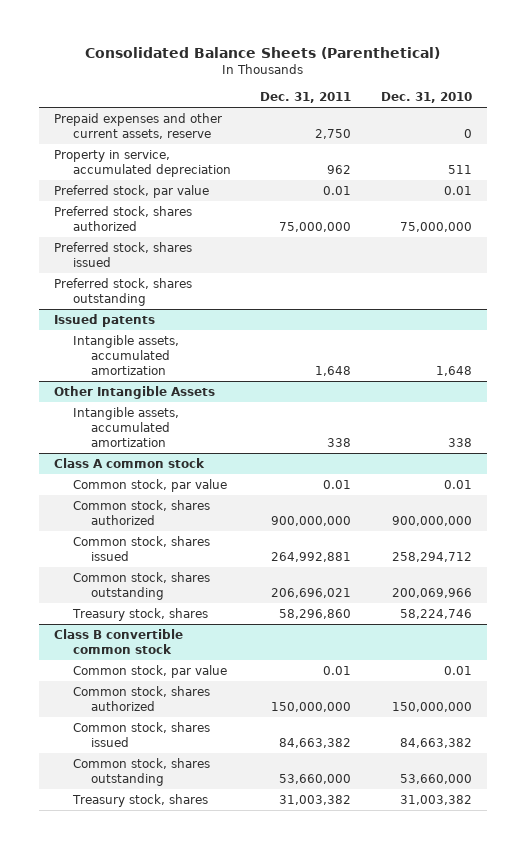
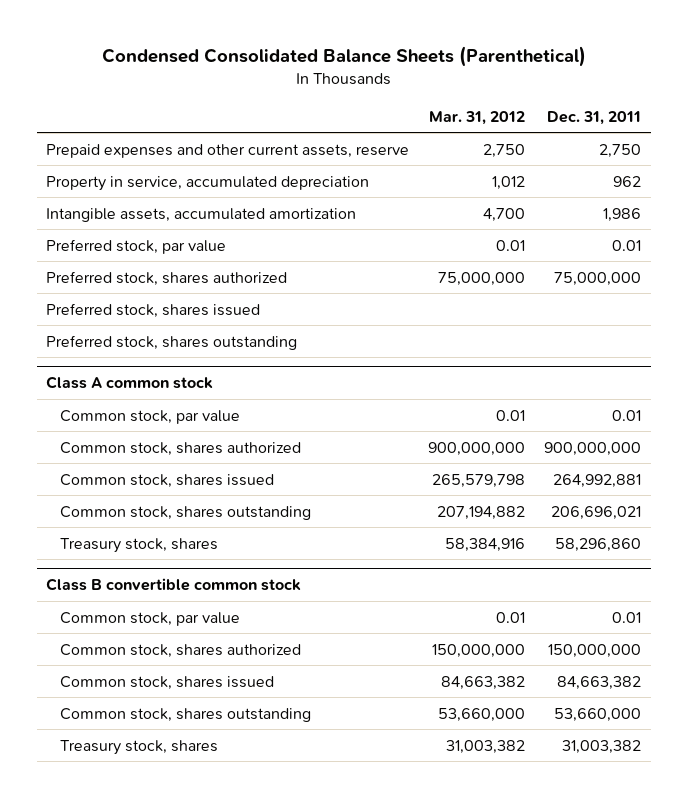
[84,46,440,59] Consolidated Balance Sheets (Parenthetical) -> [101,46,586,68] Condensed Consolidated Balance Sheets (Parenthetical)
[381,91,473,103] Dec. 31, 2010 -> none
none -> [429,110,526,125] Mar. 31, 2012
none -> [46,207,357,222] Intangible assets, accumulated amortization
[53,314,155,328] Issued patents -> none
[72,335,179,375] Intangible assets, accumulated amortization -> none
[53,386,215,400] Other Intangible Assets -> none
[72,407,179,447] Intangible assets, accumulated amortization -> none

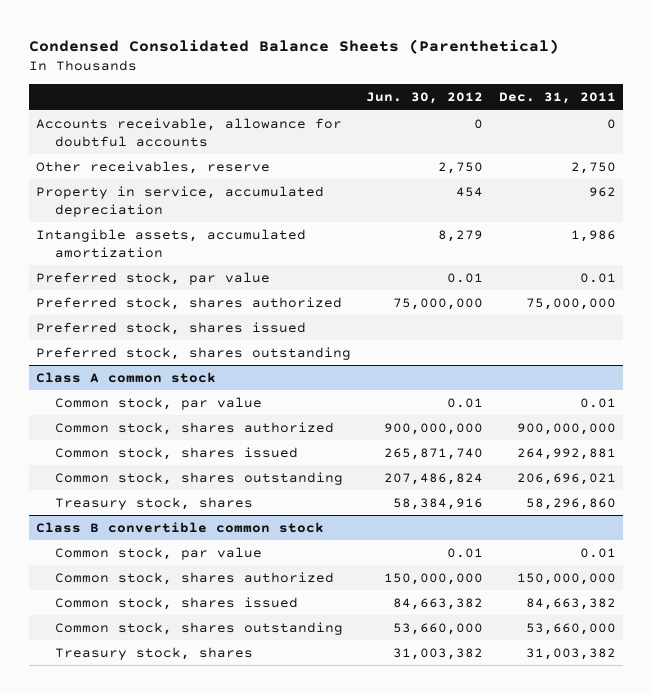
[429,110,526,125] Mar. 31, 2012 -> none
none -> [366,92,484,105] Jun. 30, 2012
none -> [36,117,343,147] Accounts receivable, allowance for doubtful accounts
[46,143,410,158] Prepaid expenses and other current assets, reserve -> [36,160,271,174] Other receivables, reserve

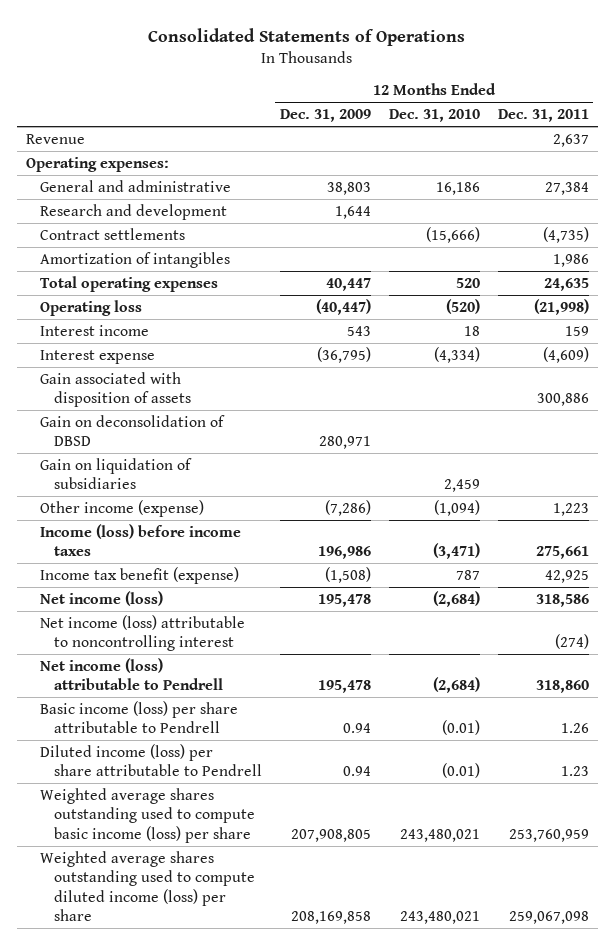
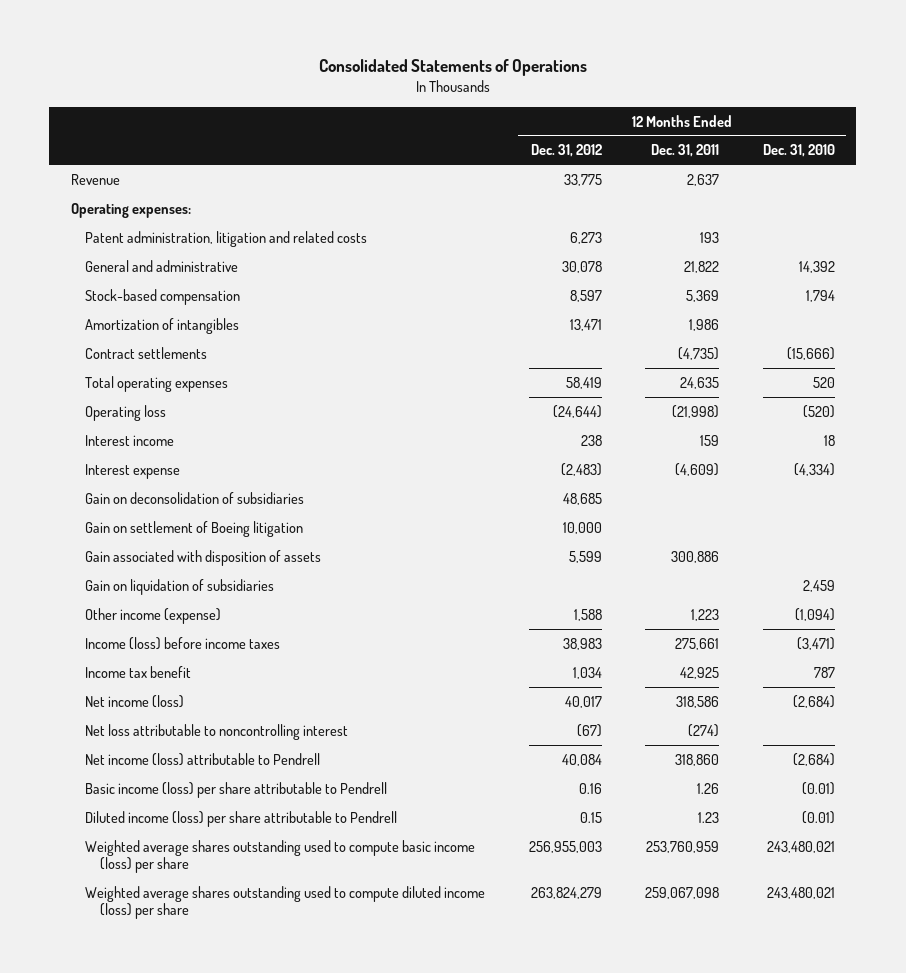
[279,109,371,123] Dec. 31, 2009 -> none
none -> [530,144,602,158] Dec. 31, 2012
[40,203,228,220] Research and development -> none
none -> [85,230,368,247] Patent administration, litigation and related costs
[435,181,480,195] 16,186 -> [798,260,835,273] 14,392
[544,181,589,195] 27,384 -> [684,260,720,273] 21,822
none -> [85,288,241,305] Stock-based compensation
[40,227,186,240] Contract settlements -> [85,346,208,359] Contract settlements
none -> [85,491,305,504] Gain on deconsolidation of subsidiaries
none -> [85,520,304,537] Gain on settlement of Boeing litigation
[40,414,226,447] Gain on deconsolidation of DBSD -> none
[40,566,240,584] Income tax benefit (expense) -> [85,665,192,678] Income tax benefit
[40,614,246,652] Net income (loss) attributable to noncontrolling interest -> [85,723,349,740] Net loss attributable to noncontrolling interest

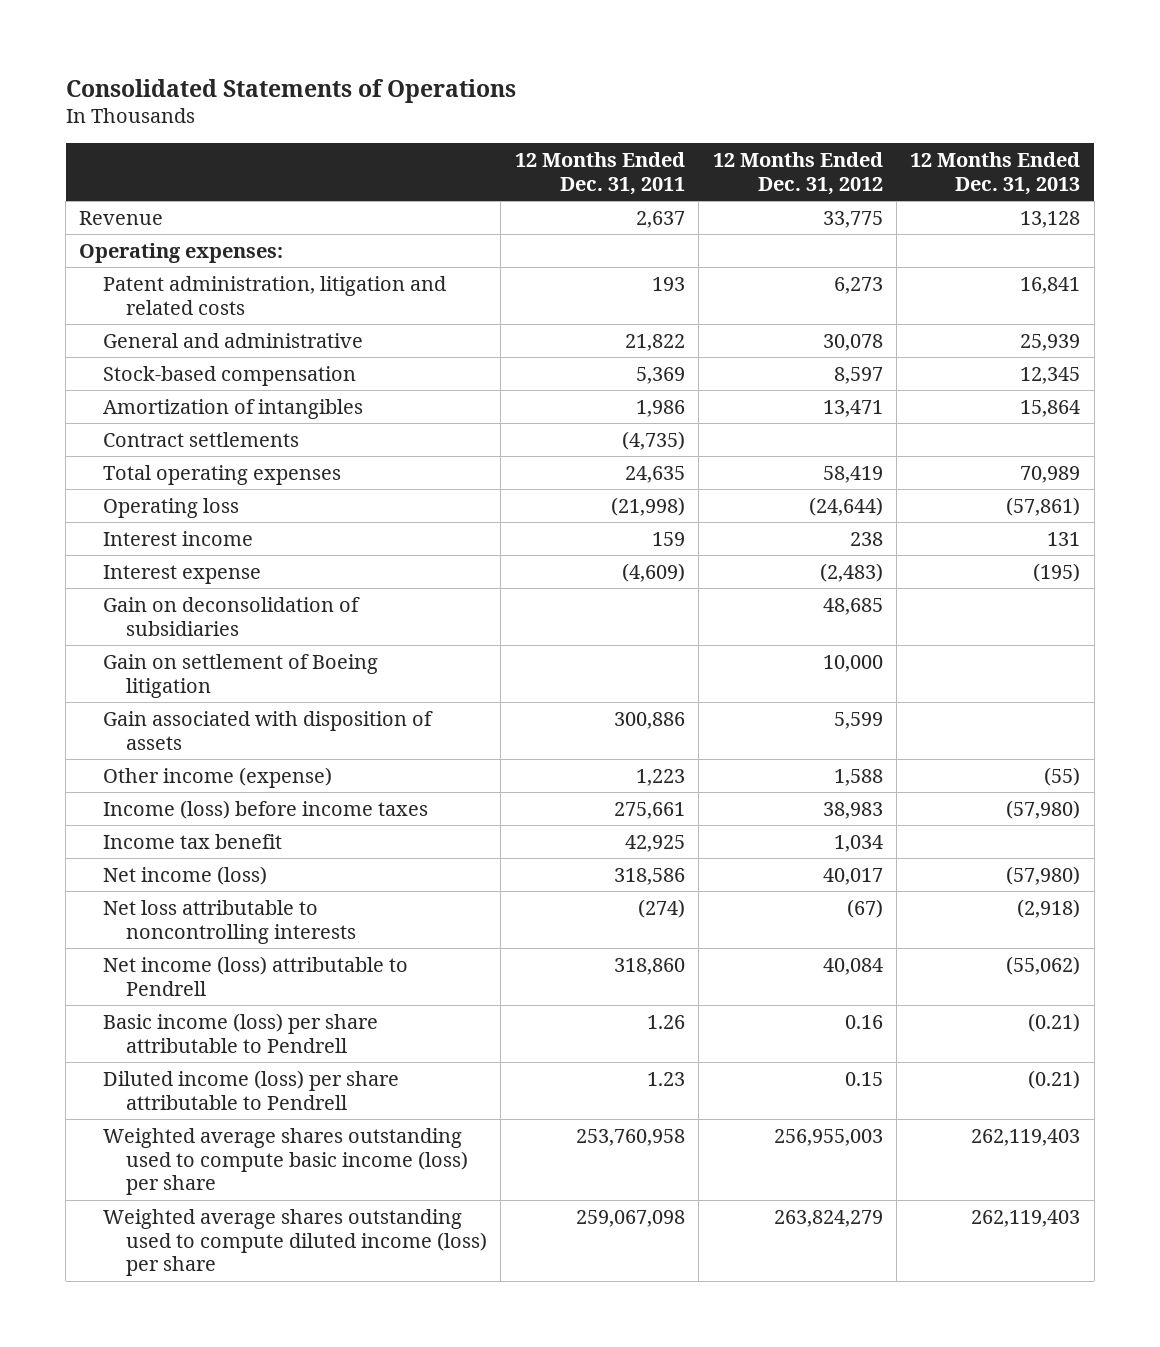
[762,144,835,158] Dec. 31, 2010 -> none
none -> [910,151,1081,195] 12 Months Ended Dec. 31, 2013
[85,578,275,595] Gain on liquidation of subsidiaries -> none
[85,723,349,740] Net loss attributable to noncontrolling interest -> [102,899,357,944] Net loss attributable to noncontrolling interests
[646,840,720,853] 253,760,959 -> [575,1128,685,1146] 253,760,958

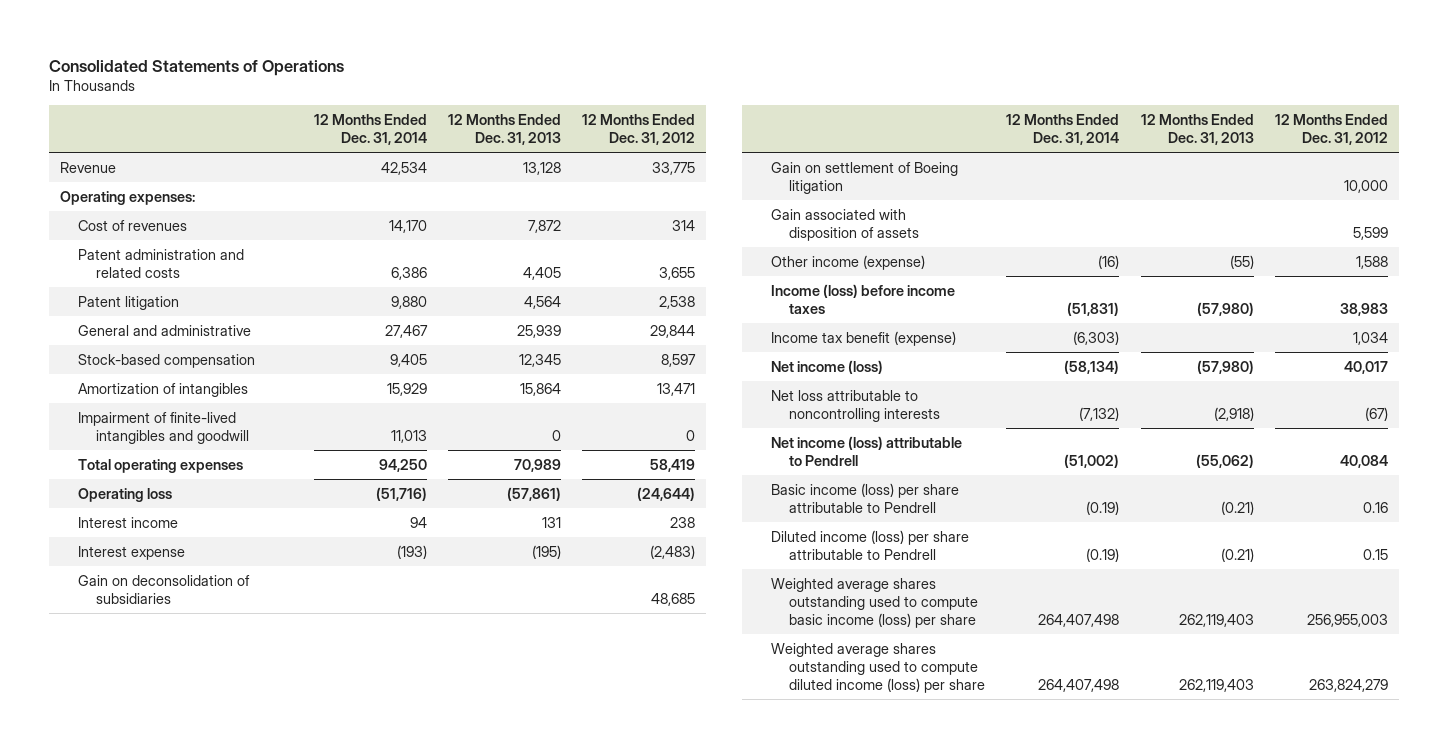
[514,151,685,195] 12 Months Ended Dec. 31, 2011 -> none
none -> [313,113,427,146] 12 Months Ended Dec. 31, 2014
none -> [78,219,188,231] Cost of revenues
[102,275,446,315] Patent administration, litigation and related costs -> [78,248,245,278] Patent administration and related costs
[833,276,883,294] 6,273 -> [659,266,696,280] 3,655
[1020,276,1081,294] 16,841 -> [523,266,562,280] 4,405
none -> [78,295,180,310] Patent litigation
[822,333,883,351] 30,078 -> [650,324,696,338] 29,844
[102,431,299,447] Contract settlements -> none
none -> [78,411,250,444] Impairment of finite-lived intangibles and goodwill
[102,833,282,849] Income tax benefit -> [770,330,956,346] Income tax benefit (expense)

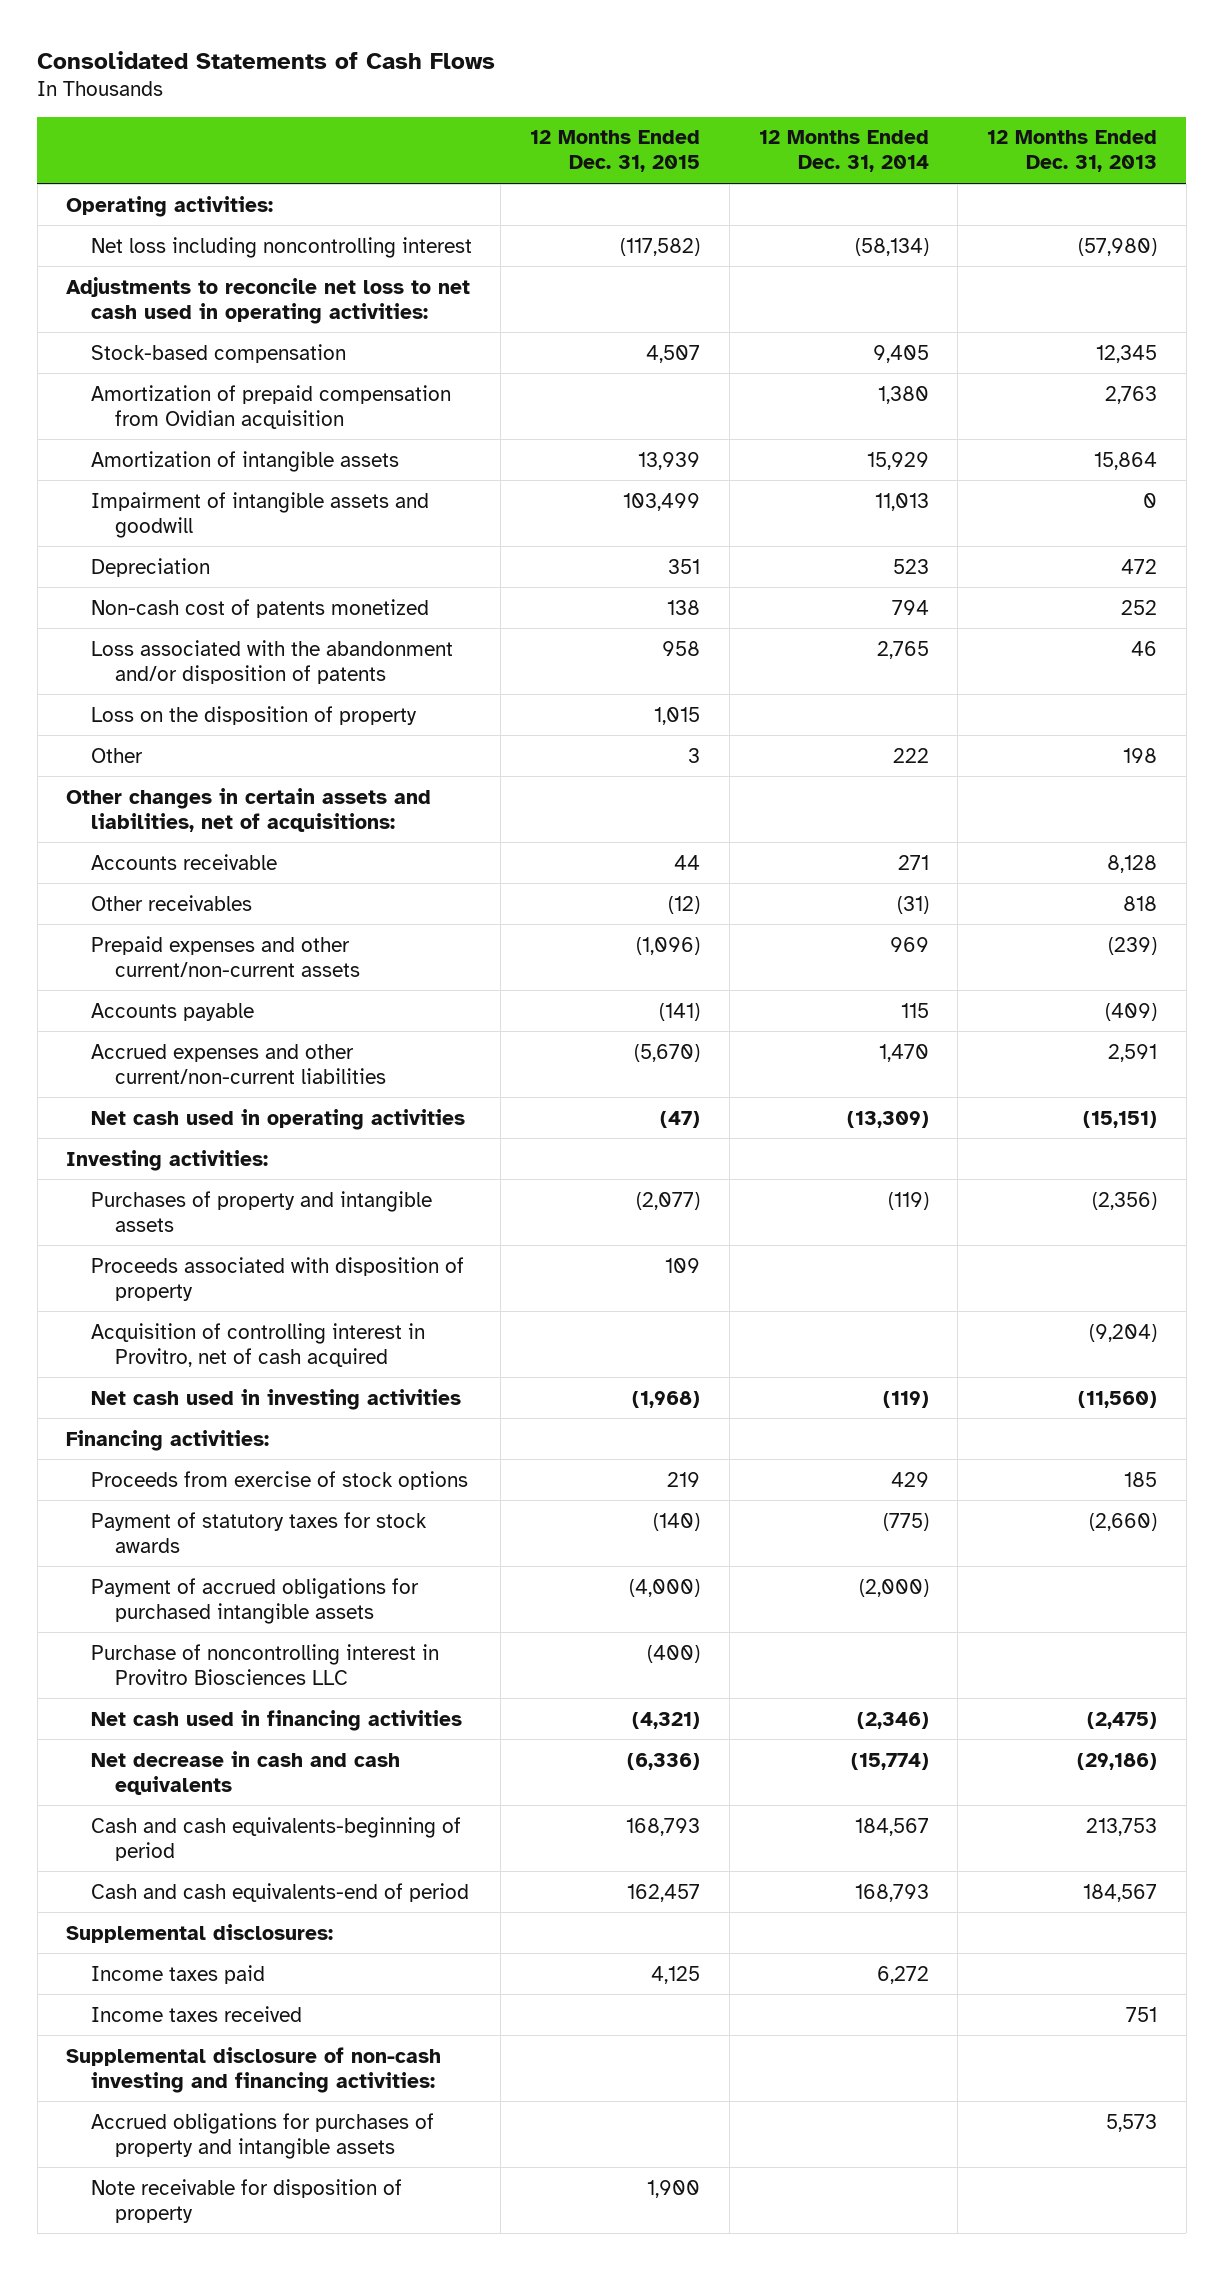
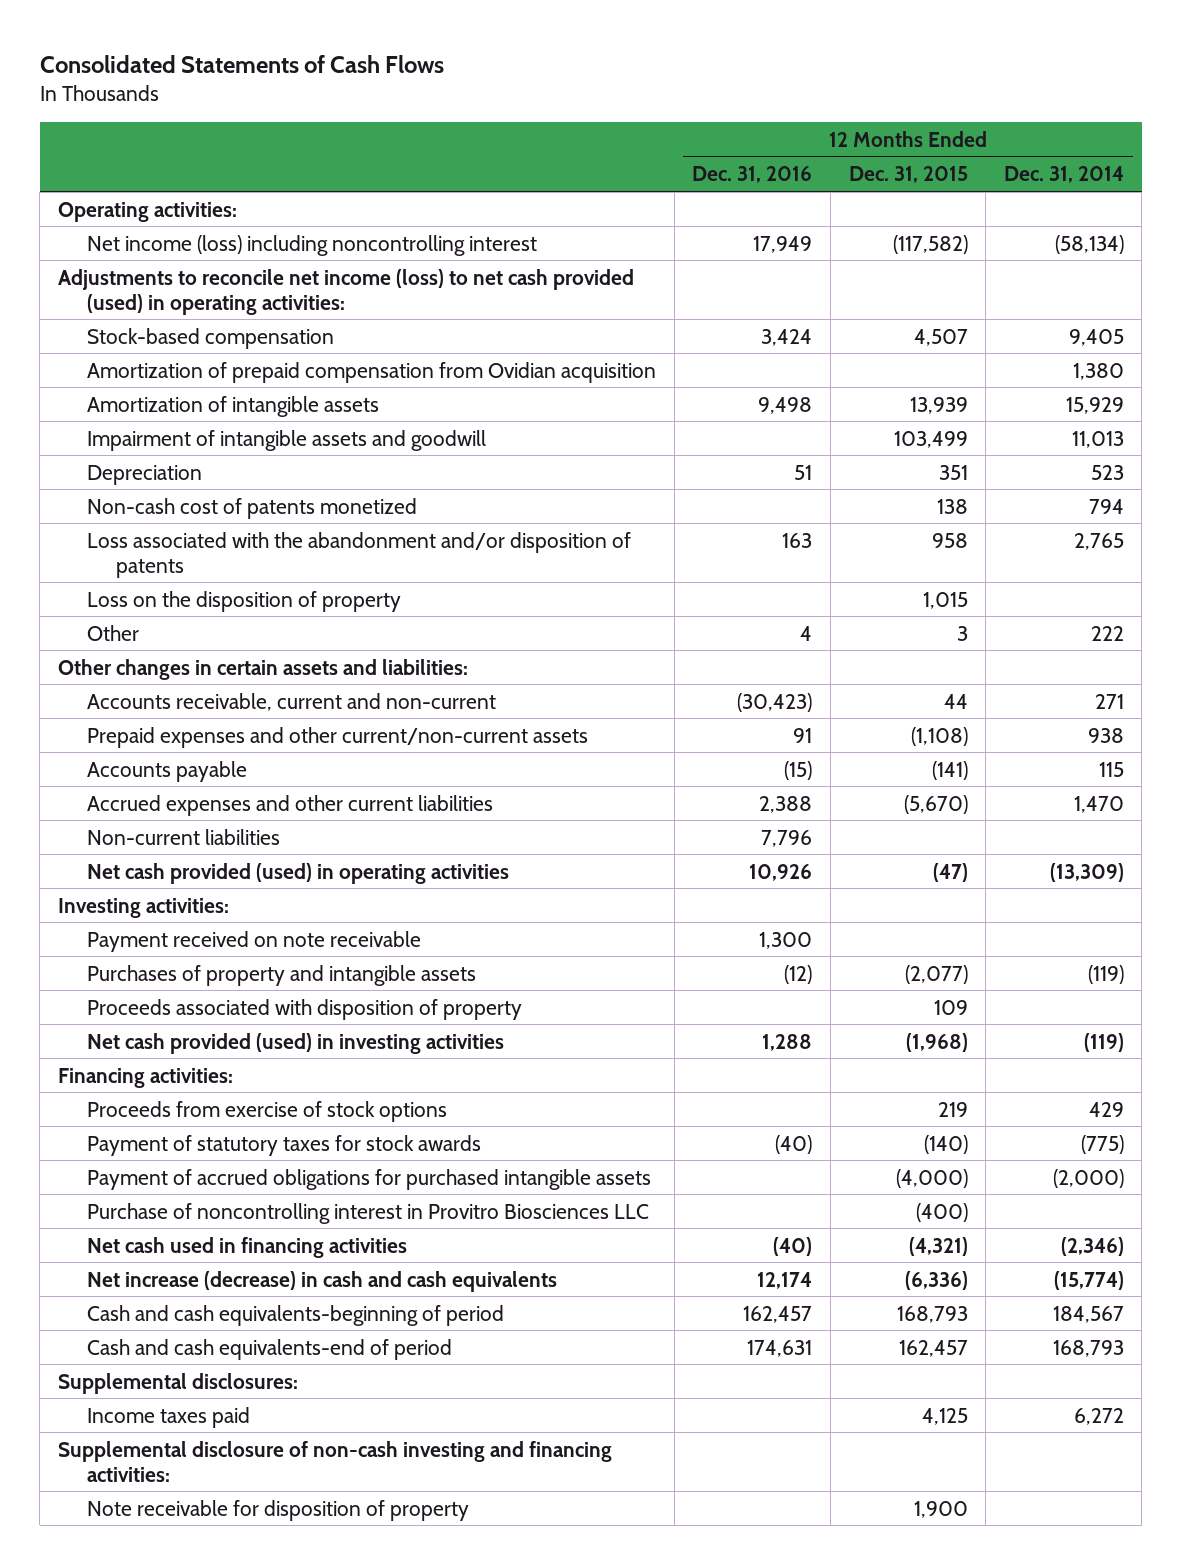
[986,130,1157,173] 12 Months Ended Dec. 31, 2013 -> none
none -> [692,166,813,184] Dec. 31, 2016
[90,236,472,258] Net loss including noncontrolling interest -> [87,234,538,256] Net income (loss) including noncontrolling interest
[66,276,471,324] Adjustments to reconcile net loss to net cash used in operating activities: -> [58,268,635,315] Adjustments to reconcile net income (loss) to net cash provided (used) in operating activities:
[90,894,252,911] Other receivables -> none
[66,787,432,832] Other changes in certain assets and liabilities, net of acquisitions: -> [58,658,469,680] Other changes in certain assets and liabilities:
[90,853,277,870] Accounts receivable -> [87,692,497,711] Accounts receivable, current and non-current
[636,936,701,955] (1,096) -> [910,726,968,746] (1,108)
[889,936,929,952] 969 -> [1087,727,1124,743] 938
[90,1043,386,1084] Accrued expenses and other current/non-current liabilities -> [87,794,494,816] Accrued expenses and other current liabilities
none -> [87,828,281,845] Non-current liabilities
[90,1108,465,1130] Net cash used in operating activities -> [87,862,510,884] Net cash provided (used) in operating activities
none -> [87,930,422,952] Payment received on note receivable
[90,1322,425,1367] Acquisition of controlling interest in Provitro, net of cash acquired -> none
[90,1388,461,1410] Net cash used in investing activities -> [87,1032,505,1054] Net cash provided (used) in investing activities
[90,1750,400,1795] Net decrease in cash and cash equivalents -> [87,1270,558,1292] Net increase (decrease) in cash and cash equivalents
[90,2005,302,2022] Income taxes received -> none
[90,2112,434,2159] Accrued obligations for purchases of property and intangible assets -> none

